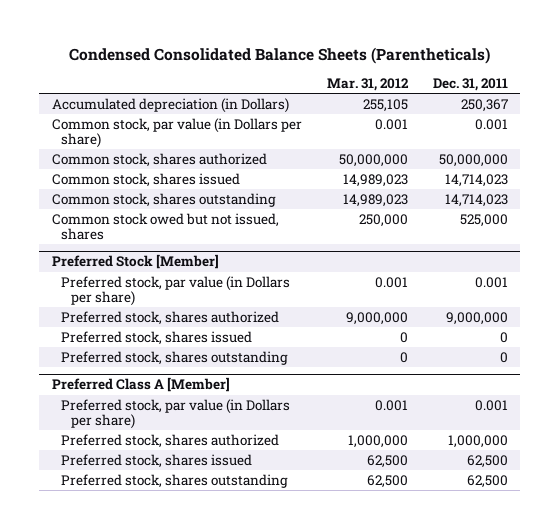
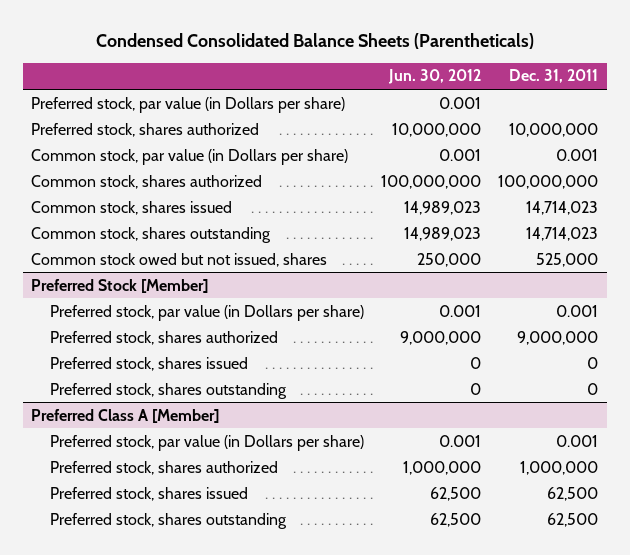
[326,78,409,92] Mar. 31, 2012 -> none
none -> [388,69,482,85] Jun. 30, 2012
[51,97,289,113] Accumulated depreciation (in Dollars) -> none
none -> [31,96,346,113] Preferred stock, par value (in Dollars per share)
none -> [31,122,260,137] Preferred stock, shares authorized
[438,153,508,167] 50,000,000 -> [498,174,599,189] 100,000,000

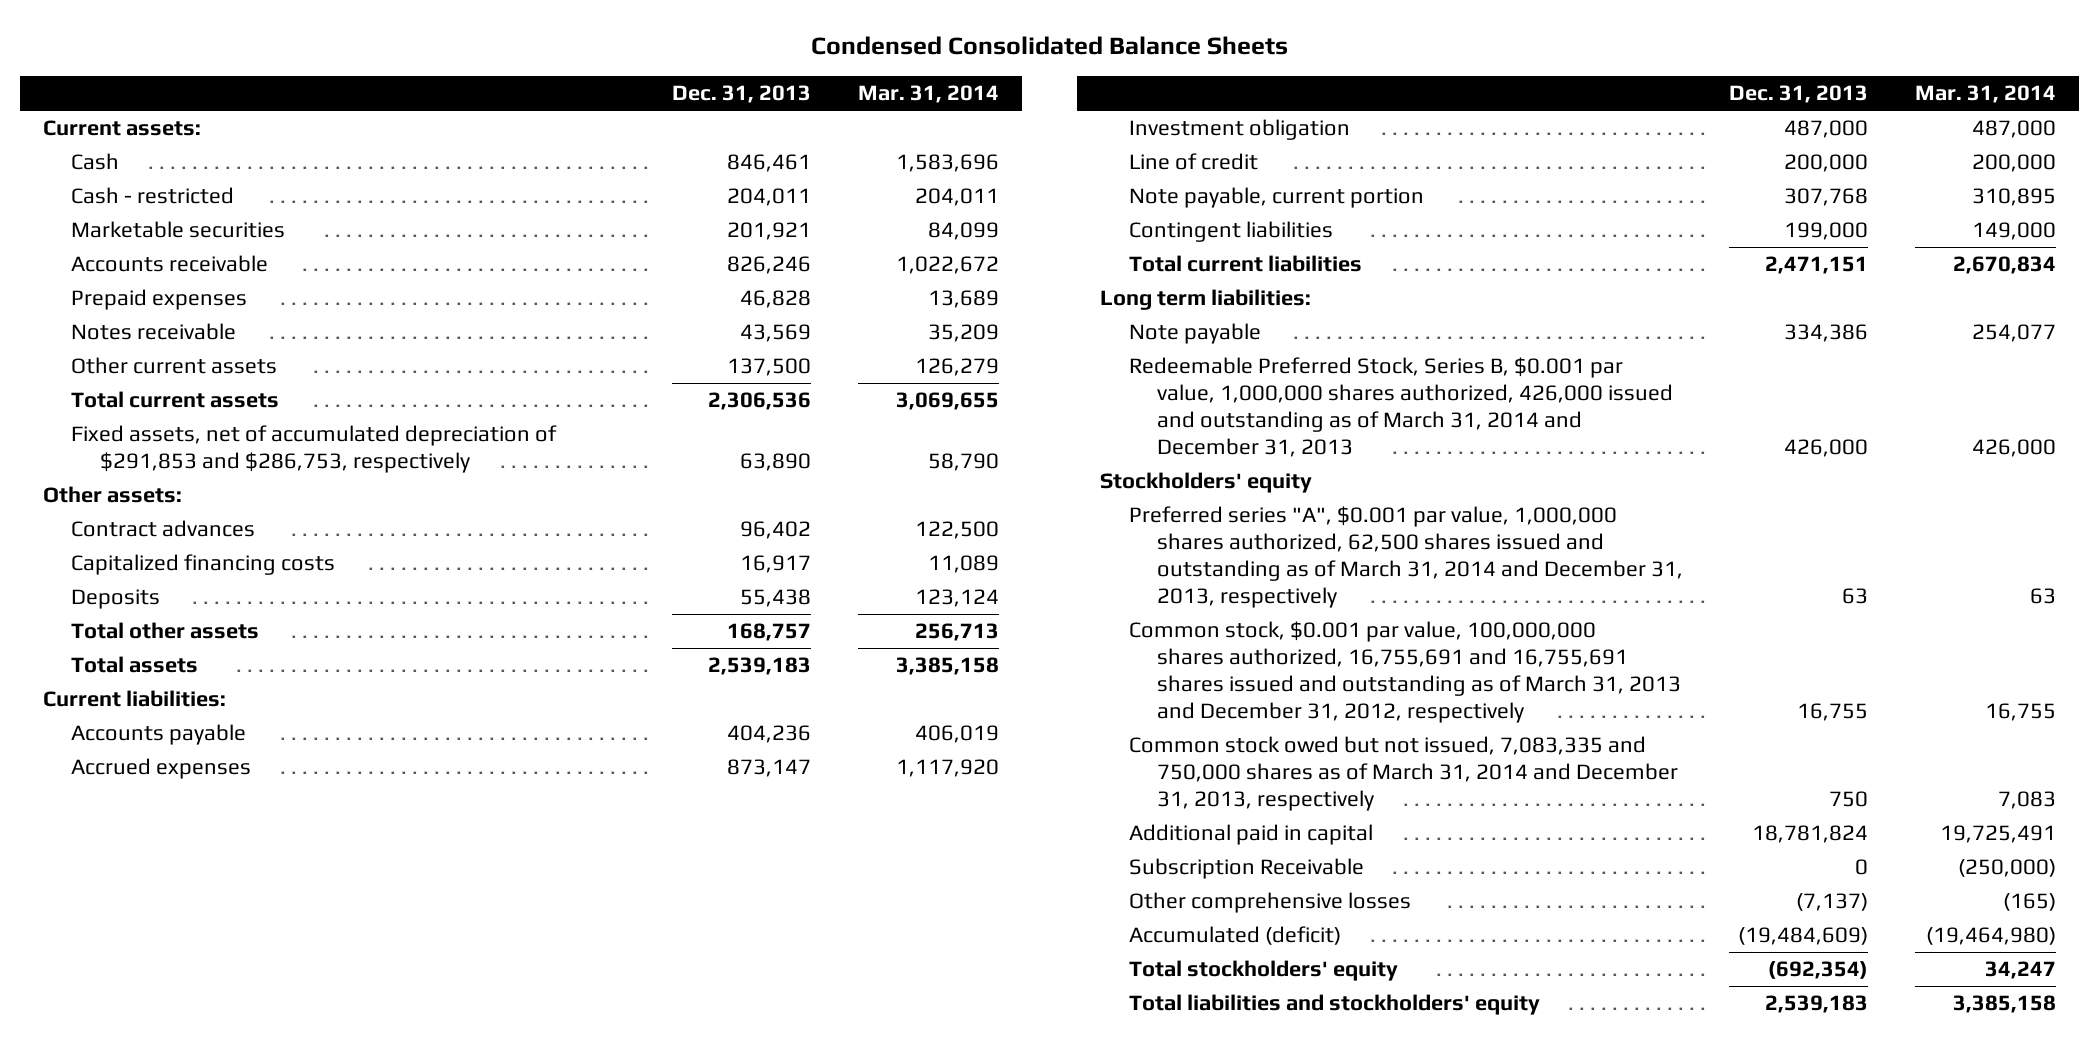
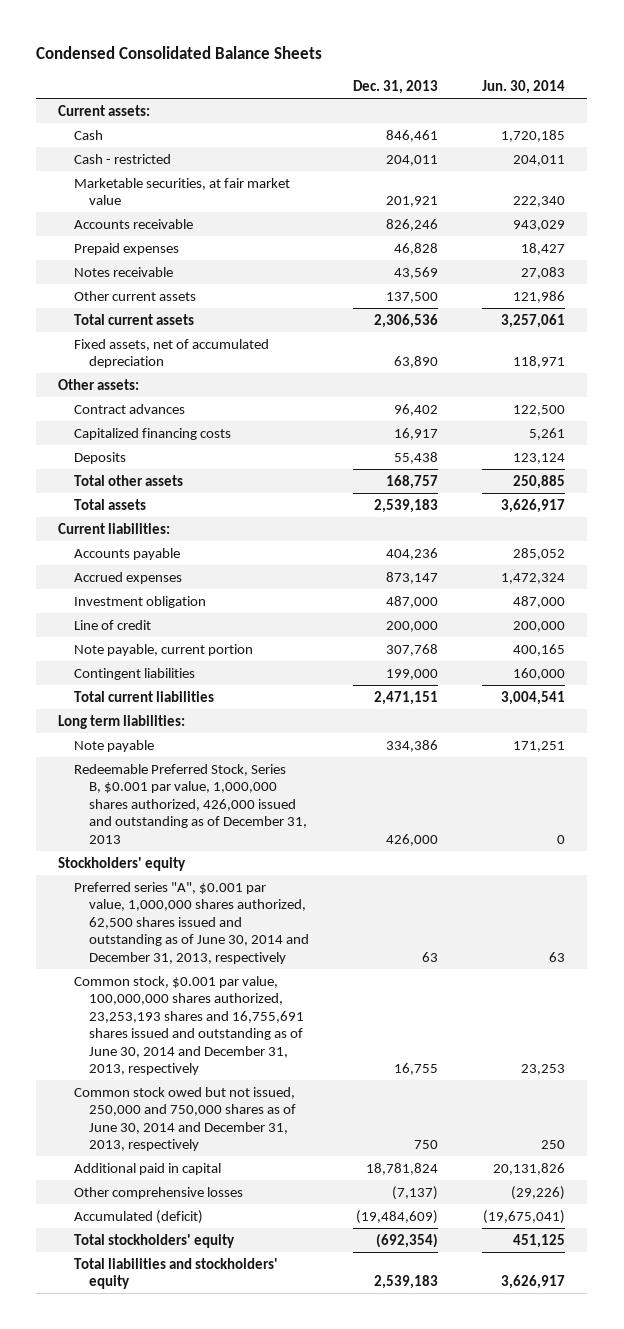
[857,85,999,104] Mar. 31, 2014 -> none
none -> [482,80,566,95] Jun. 30, 2014
[71,221,286,239] Marketable securities -> [73,177,290,206] Marketable securities, at fair market value
[71,425,558,474] Fixed assets, net of accumulated depreciation of $291,853 and $286,753, respectively -> [73,338,269,369] Fixed assets, net of accumulated depreciation
[1128,357,1673,458] Redeemable Preferred Stock, Series B, $0.001 par value, 1,000,000 shares authorized, 426,000 issued and outstanding as of March 31, 2014 and December 31, 2013 -> [73,763,307,844] Redeemable Preferred Stock, Series B, $0.001 par value, 1,000,000 shares authorized, 426,000 issued and outstanding as of December 31, 2013
[1128,506,1683,609] Preferred series "A", $0.001 par value, 1,000,000 shares authorized, 62,500 shares issued and outstanding as of March 31, 2014 and December 31, 2013, respectively -> [73,881,309,964] Preferred series "A", $0.001 par value, 1,000,000 shares authorized, 62,500 shares issued and outstanding as of June 30, 2014 and December 31, 2013, respectively
[1128,621,1681,724] Common stock, $0.001 par value, 100,000,000 shares authorized, 16,755,691 and 16,755,691 shares issued and outstanding as of March 31, 2013 and December 31, 2012, respectively -> [73,975,304,1076] Common stock, $0.001 par value, 100,000,000 shares authorized, 23,253,193 shares and 16,755,691 shares issued and outstanding as of June 30, 2014 and December 31, 2013, respectively
[1128,736,1678,812] Common stock owed but not issued, 7,083,335 and 750,000 shares as of March 31, 2014 and December 31, 2013, respectively -> [73,1086,296,1152] Common stock owed but not issued, 250,000 and 750,000 shares as of June 30, 2014 and December 31, 2013, respectively
[1128,858,1364,880] Subscription Receivable -> none

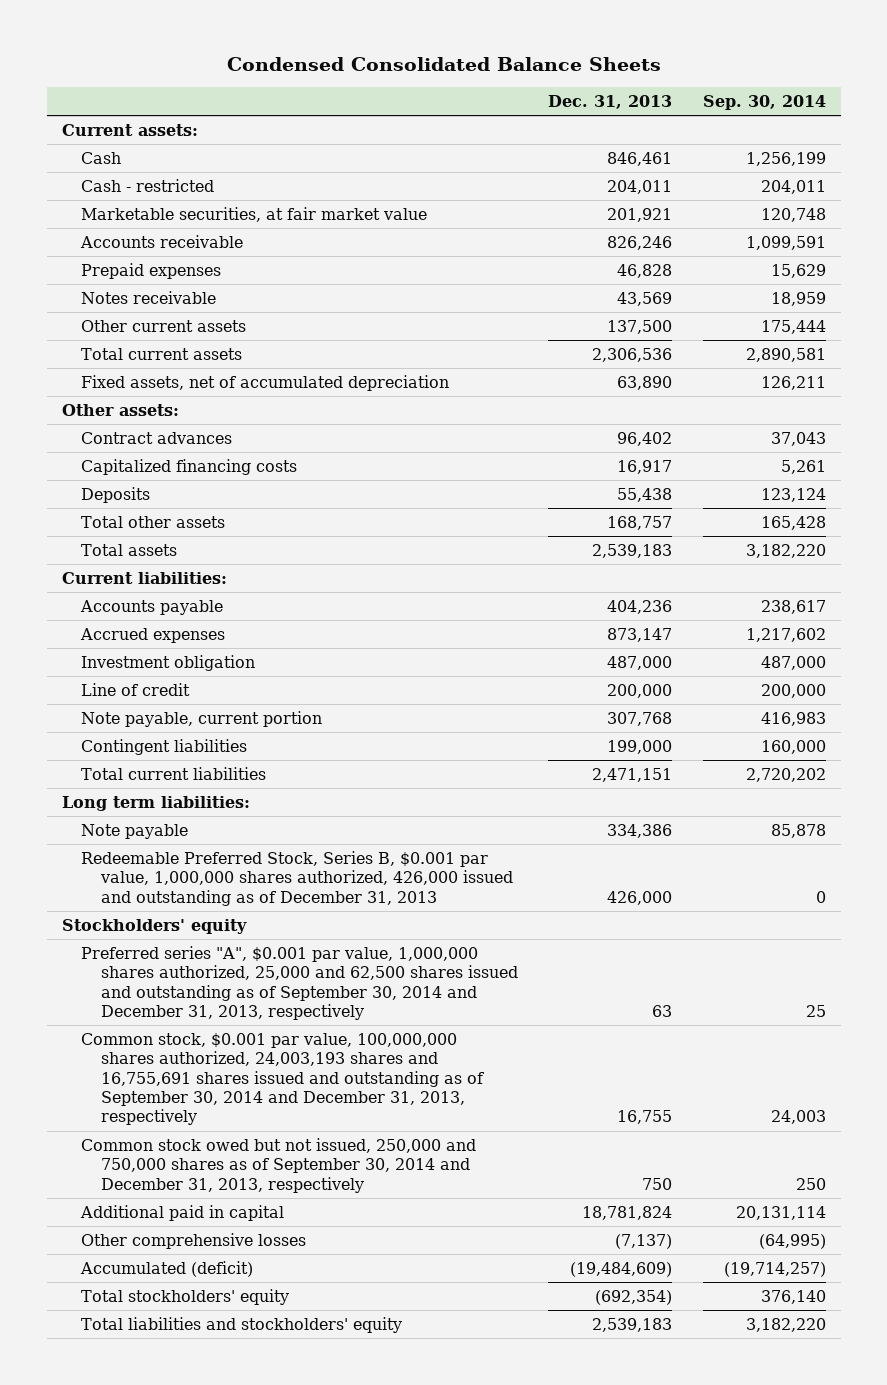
[482,80,566,95] Jun. 30, 2014 -> none
none -> [702,94,826,110] Sep. 30, 2014
[73,881,309,964] Preferred series "A", $0.001 par value, 1,000,000 shares authorized, 62,500 shares issued and outstanding as of June 30, 2014 and December 31, 2013, respectively -> [81,945,518,1021] Preferred series "A", $0.001 par value, 1,000,000 shares authorized, 25,000 and 62,500 shares issued and outstanding as of September 30, 2014 and December 31, 2013, respectively
[73,975,304,1076] Common stock, $0.001 par value, 100,000,000 shares authorized, 23,253,193 shares and 16,755,691 shares issued and outstanding as of June 30, 2014 and December 31, 2013, respectively -> [81,1032,484,1126] Common stock, $0.001 par value, 100,000,000 shares authorized, 24,003,193 shares and 16,755,691 shares issued and outstanding as of September 30, 2014 and December 31, 2013, respectively
[73,1086,296,1152] Common stock owed but not issued, 250,000 and 750,000 shares as of June 30, 2014 and December 31, 2013, respectively -> [81,1137,477,1193] Common stock owed but not issued, 250,000 and 750,000 shares as of September 30, 2014 and December 31, 2013, respectively

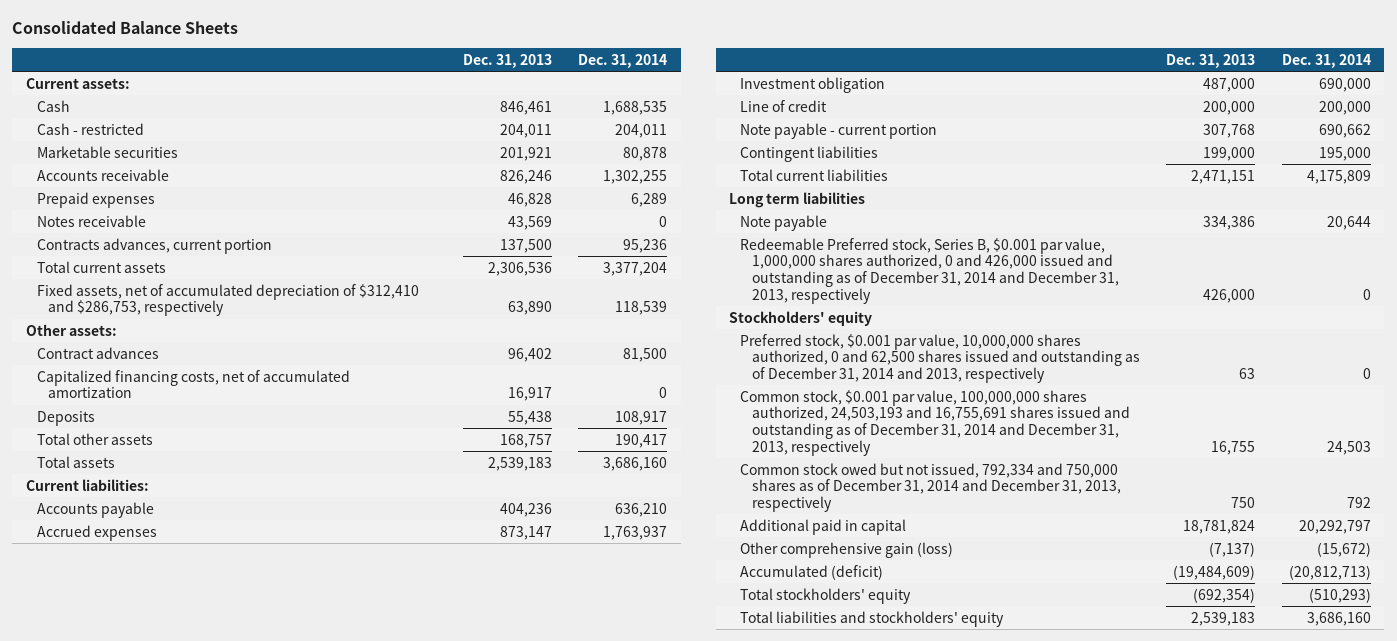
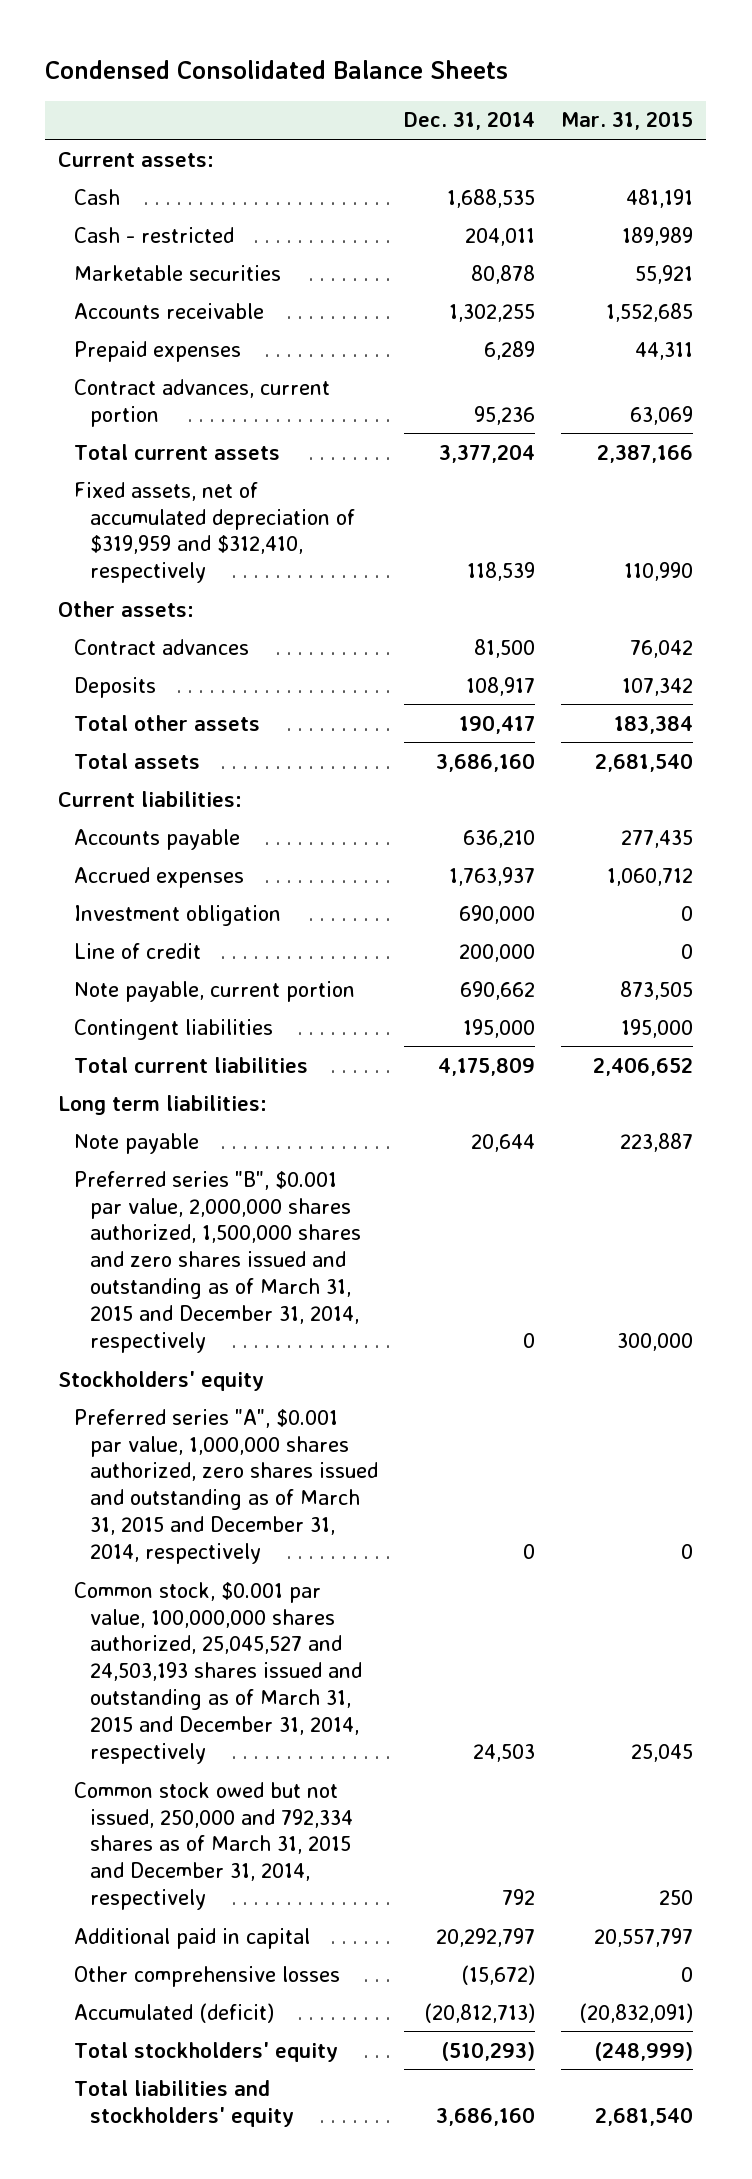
[12,21,239,35] Consolidated Balance Sheets -> [45,60,509,80] Condensed Consolidated Balance Sheets
[462,53,552,68] Dec. 31, 2013 -> none
none -> [561,111,694,131] Mar. 31, 2015
[36,214,146,227] Notes receivable -> none
[36,237,272,254] Contracts advances, current portion -> [74,378,331,427] Contract advances, current portion
[36,283,419,317] Fixed assets, net of accumulated depreciation of $312,410 and $286,753, respectively -> [74,481,356,584] Fixed assets, net of accumulated depreciation of $319,959 and $312,410, respectively
[36,369,350,399] Capitalized financing costs, net of accumulated amortization -> none
[740,122,938,139] Note payable - current portion -> [74,980,356,1002] Note payable, current portion
[729,191,866,208] Long term liabilities -> [58,1094,268,1115] Long term liabilities:
[740,237,1119,304] Redeemable Preferred stock, Series B, $0.001 par value, 1,000,000 shares authorized, 0 and 426,000 issued and outstanding as of December 31, 2014 and December 31, 2013, respectively -> [74,1170,362,1354] Preferred series "B", $0.001 par value, 2,000,000 shares authorized, 1,500,000 shares and zero shares issued and outstanding as of March 31, 2015 and December 31, 2014, respectively
[740,333,1140,383] Preferred stock, $0.001 par value, 10,000,000 shares authorized, 0 and 62,500 shares issued and outstanding as of December 31, 2014 and 2013, respectively -> [74,1408,379,1565] Preferred series "A", $0.001 par value, 1,000,000 shares authorized, zero shares issued and outstanding as of March 31, 2015 and December 31, 2014, respectively
[740,389,1130,456] Common stock, $0.001 par value, 100,000,000 shares authorized, 24,503,193 and 16,755,691 shares issued and outstanding as of December 31, 2014 and December 31, 2013, respectively -> [74,1581,363,1765] Common stock, $0.001 par value, 100,000,000 shares authorized, 25,045,527 and 24,503,193 shares issued and outstanding as of March 31, 2015 and December 31, 2014, respectively
[740,462,1121,512] Common stock owed but not issued, 792,334 and 750,000 shares as of December 31, 2014 and December 31, 2013, respectively -> [74,1781,354,1911] Common stock owed but not issued, 250,000 and 792,334 shares as of March 31, 2015 and December 31, 2014, respectively
[740,541,954,558] Other comprehensive gain (loss) -> [74,1965,341,1987] Other comprehensive losses

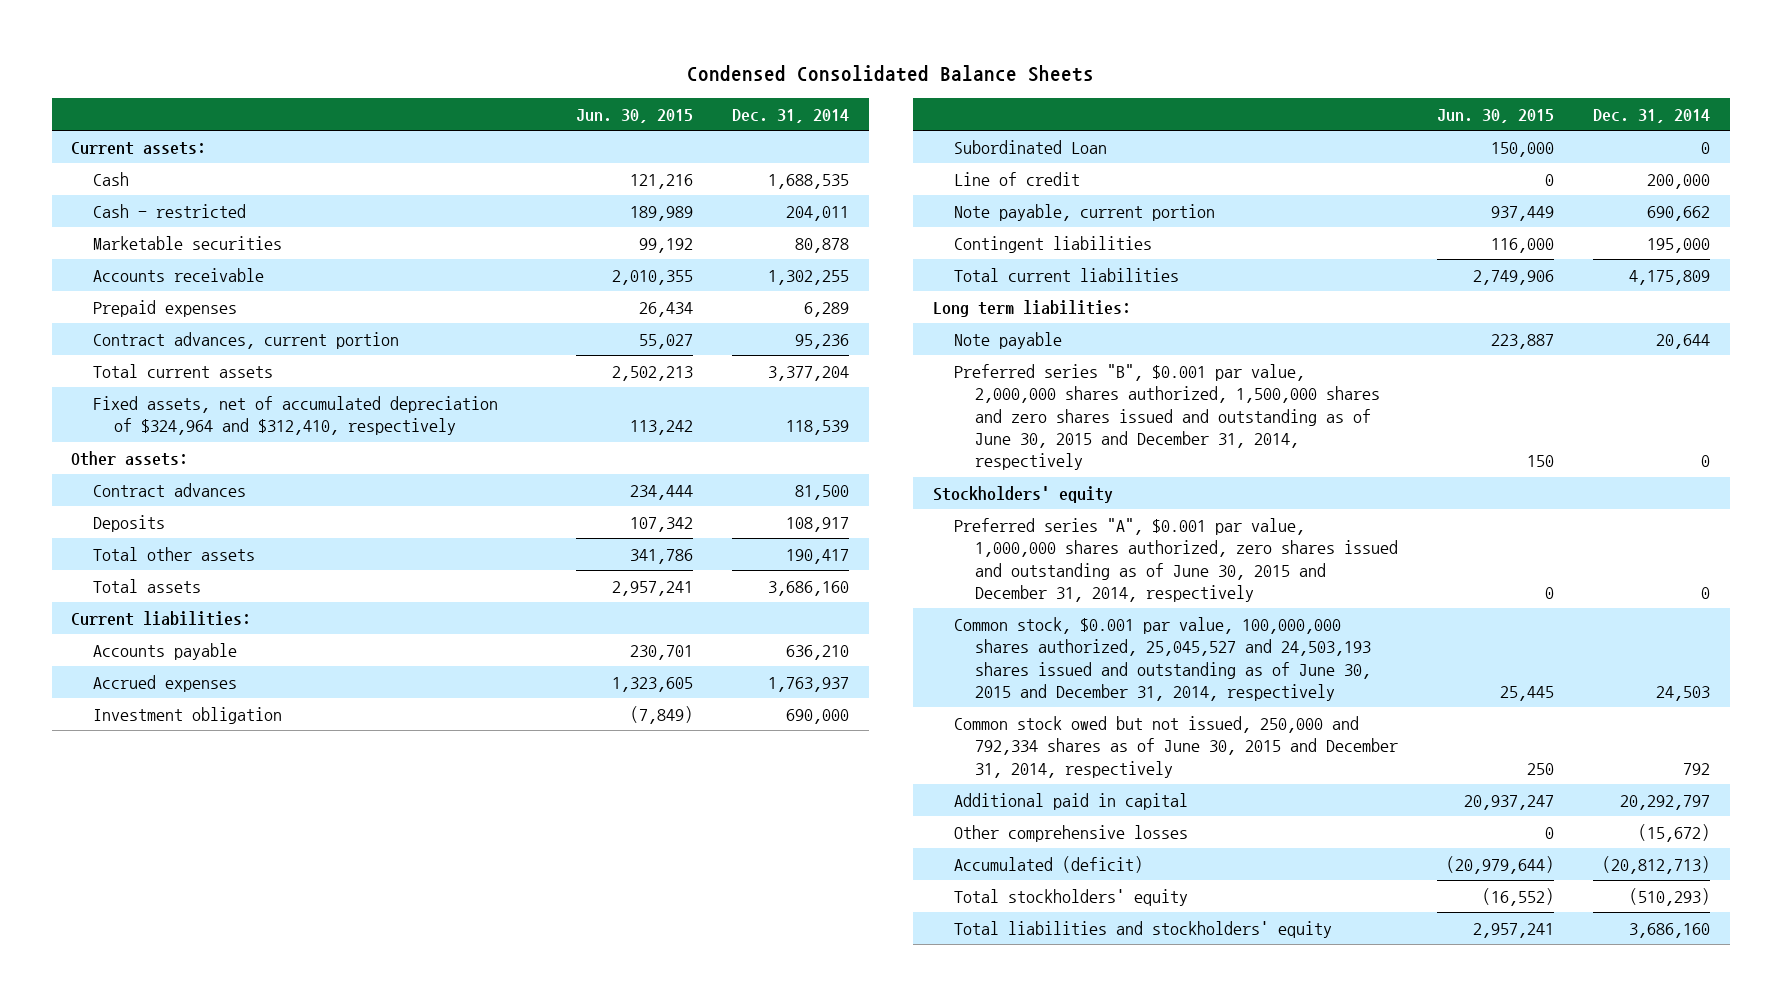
[561,111,694,131] Mar. 31, 2015 -> none
none -> [575,108,693,123] Jun. 30, 2015
[74,481,356,584] Fixed assets, net of accumulated depreciation of $319,959 and $312,410, respectively -> [92,395,498,436] Fixed assets, net of accumulated depreciation of $324,964 and $312,410, respectively
none -> [954,139,1108,154] Subordinated Loan
[74,1170,362,1354] Preferred series "B", $0.001 par value, 2,000,000 shares authorized, 1,500,000 shares and zero shares issued and outstanding as of March 31, 2015 and December 31, 2014, respectively -> [954,363,1381,471] Preferred series "B", $0.001 par value, 2,000,000 shares authorized, 1,500,000 shares and zero shares issued and outstanding as of June 30, 2015 and December 31, 2014, respectively
[74,1408,379,1565] Preferred series "A", $0.001 par value, 1,000,000 shares authorized, zero shares issued and outstanding as of March 31, 2015 and December 31, 2014, respectively -> [954,517,1399,602] Preferred series "A", $0.001 par value, 1,000,000 shares authorized, zero shares issued and outstanding as of June 30, 2015 and December 31, 2014, respectively
[74,1581,363,1765] Common stock, $0.001 par value, 100,000,000 shares authorized, 25,045,527 and 24,503,193 shares issued and outstanding as of March 31, 2015 and December 31, 2014, respectively -> [954,616,1372,701] Common stock, $0.001 par value, 100,000,000 shares authorized, 25,045,527 and 24,503,193 shares issued and outstanding as of June 30, 2015 and December 31, 2014, respectively
[74,1781,354,1911] Common stock owed but not issued, 250,000 and 792,334 shares as of March 31, 2015 and December 31, 2014, respectively -> [954,715,1399,778] Common stock owed but not issued, 250,000 and 792,334 shares as of June 30, 2015 and December 31, 2014, respectively

